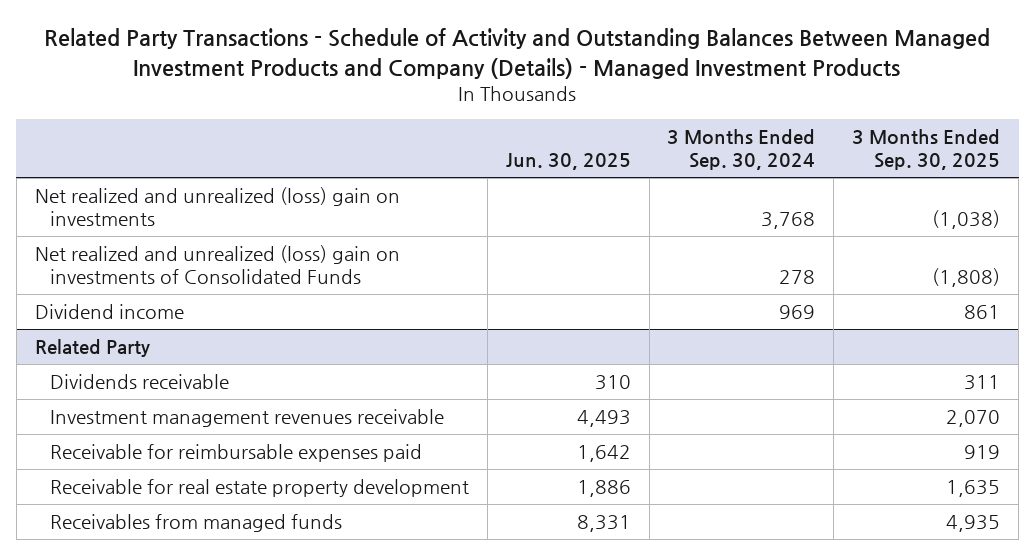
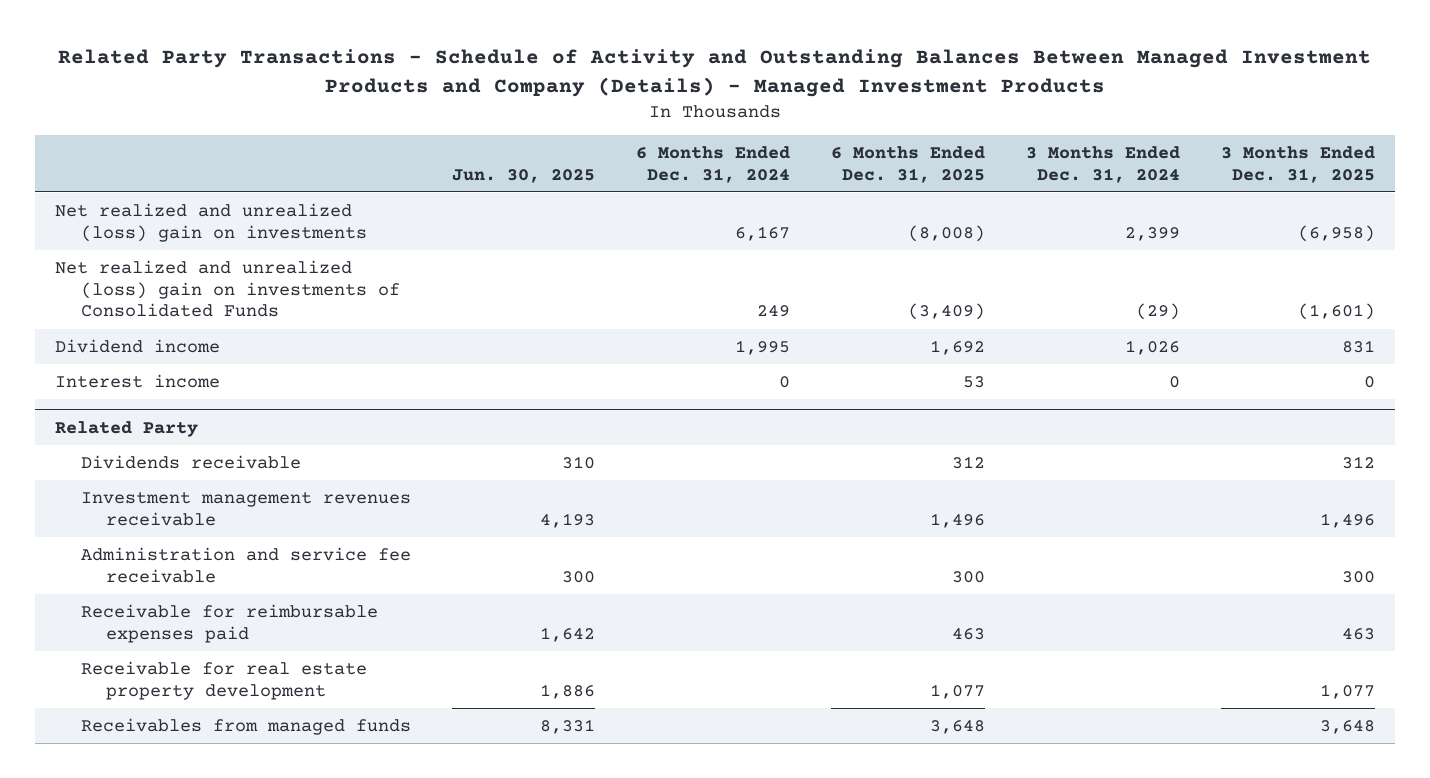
[667,129,816,170] 3 Months Ended Sep. 30, 2024 -> none
[852,129,1001,170] 3 Months Ended Sep. 30, 2025 -> none
none -> [635,145,790,183] 6 Months Ended Dec. 31, 2024
none -> [830,145,985,183] 6 Months Ended Dec. 31, 2025
none -> [1025,145,1180,183] 3 Months Ended Dec. 31, 2024
none -> [1220,145,1375,183] 3 Months Ended Dec. 31, 2025
none -> [55,373,221,388] Interest income
[576,410,631,428] 4,493 -> [539,512,595,528] 4,193
none -> [80,546,411,583] Administration and service fee receivable

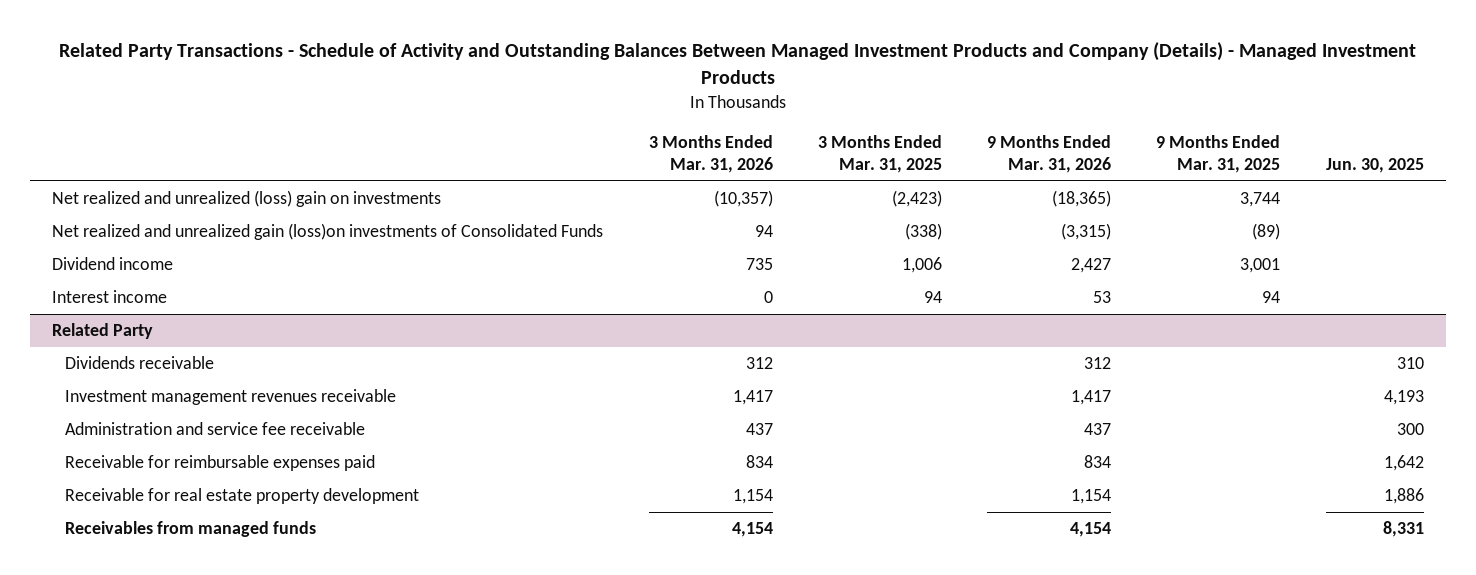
[635,145,790,183] 6 Months Ended Dec. 31, 2024 -> none
[830,145,985,183] 6 Months Ended Dec. 31, 2025 -> none
[1025,145,1180,183] 3 Months Ended Dec. 31, 2024 -> none
[1220,145,1375,183] 3 Months Ended Dec. 31, 2025 -> none
none -> [648,134,773,174] 3 Months Ended Mar. 31, 2026
none -> [817,134,942,174] 3 Months Ended Mar. 31, 2025
none -> [987,134,1112,174] 9 Months Ended Mar. 31, 2026
none -> [1156,134,1281,174] 9 Months Ended Mar. 31, 2025
[55,259,400,318] Net realized and unrealized (loss) gain on investments of Consolidated Funds -> [52,223,604,241] Net realized and unrealized gain (loss)on investments of Consolidated Funds

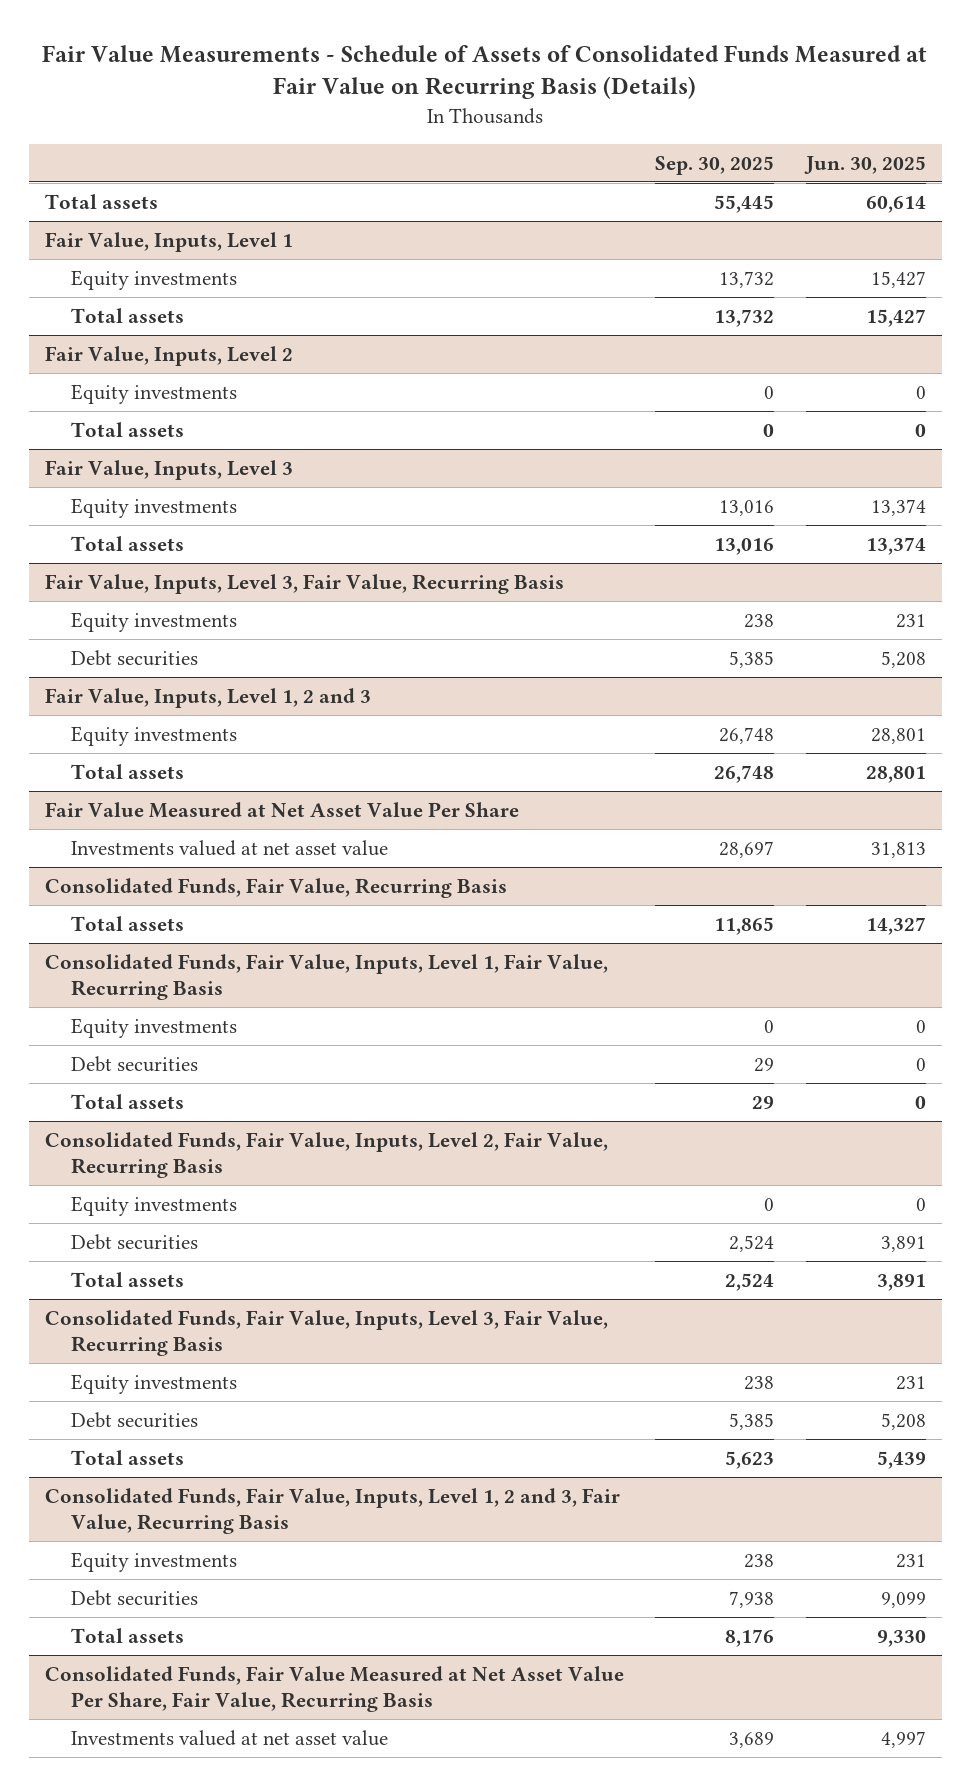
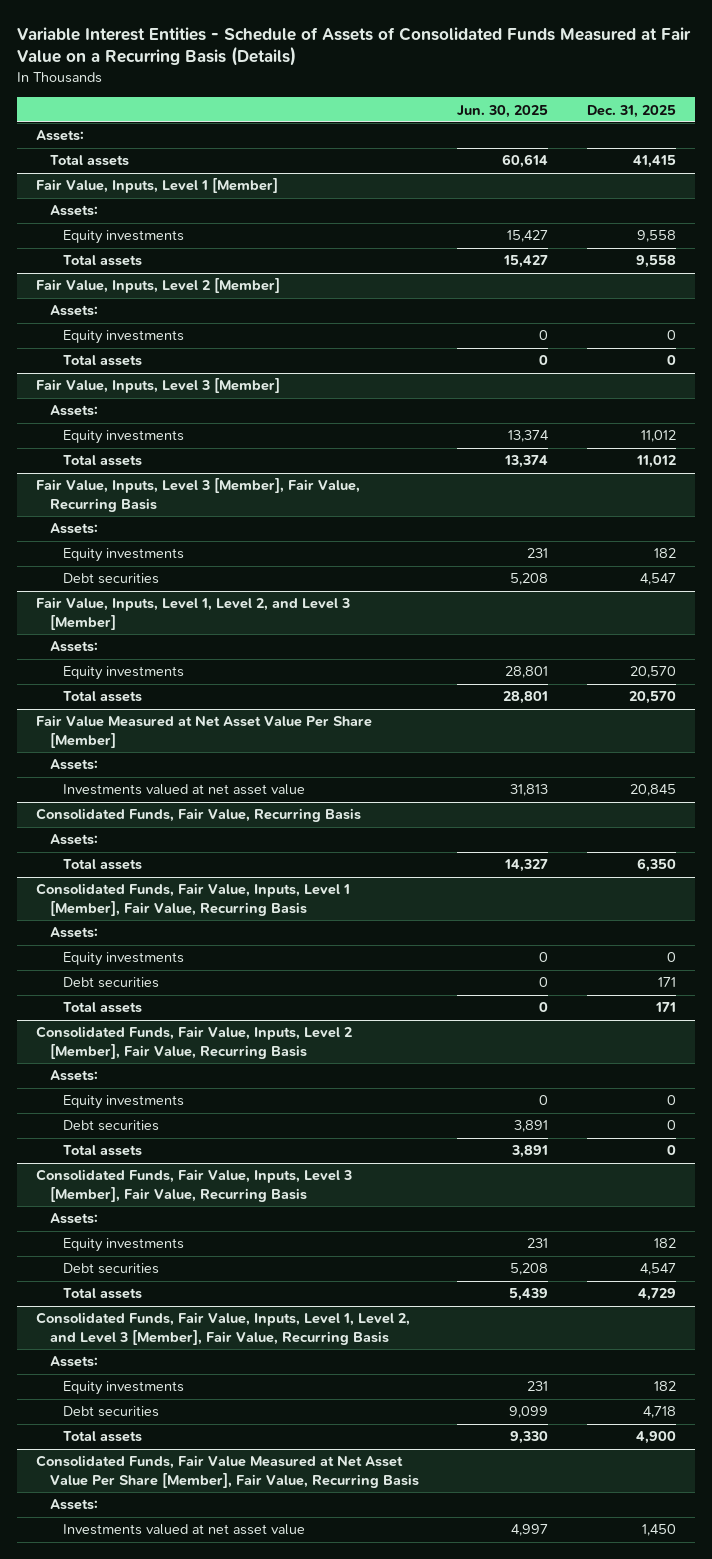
[42,44,928,100] Fair Value Measurements - Schedule of Assets of Consolidated Funds Measured at Fair Value on Recurring Basis (Details) -> [16,26,691,67] Variable Interest Entities - Schedule of Assets of Consolidated Funds Measured at Fair Value on a Recurring Basis (Details)
[655,155,775,175] Sep. 30, 2025 -> none
none -> [587,104,677,118] Dec. 31, 2025
none -> [36,130,85,142] Assets:
[44,231,293,252] Fair Value, Inputs, Level 1 -> [36,178,279,194] Fair Value, Inputs, Level 1 [Member]
none -> [49,205,98,217] Assets:
[44,345,293,366] Fair Value, Inputs, Level 2 -> [36,278,281,294] Fair Value, Inputs, Level 2 [Member]
none -> [49,305,98,317] Assets:
[44,459,293,480] Fair Value, Inputs, Level 3 -> [36,378,281,394] Fair Value, Inputs, Level 3 [Member]
none -> [49,405,98,417] Assets:
[44,573,564,594] Fair Value, Inputs, Level 3, Fair Value, Recurring Basis -> [36,478,361,513] Fair Value, Inputs, Level 3 [Member], Fair Value, Recurring Basis
none -> [49,523,98,535] Assets:
[44,687,371,708] Fair Value, Inputs, Level 1, 2 and 3 -> [36,597,351,631] Fair Value, Inputs, Level 1, Level 2, and Level 3 [Member]
none -> [49,641,98,653] Assets:
[44,801,519,818] Fair Value Measured at Net Asset Value Per Share -> [36,715,373,749] Fair Value Measured at Net Asset Value Per Share [Member]
none -> [49,759,98,771] Assets:
none -> [49,834,98,846] Assets:
[44,953,608,1000] Consolidated Funds, Fair Value, Inputs, Level 1, Fair Value, Recurring Basis -> [36,883,351,917] Consolidated Funds, Fair Value, Inputs, Level 1 [Member], Fair Value, Recurring Basis
none -> [49,927,98,939] Assets:
[44,1131,608,1178] Consolidated Funds, Fair Value, Inputs, Level 2, Fair Value, Recurring Basis -> [36,1026,353,1060] Consolidated Funds, Fair Value, Inputs, Level 2 [Member], Fair Value, Recurring Basis
none -> [49,1070,98,1082] Assets:
[44,1309,608,1356] Consolidated Funds, Fair Value, Inputs, Level 3, Fair Value, Recurring Basis -> [36,1169,353,1203] Consolidated Funds, Fair Value, Inputs, Level 3 [Member], Fair Value, Recurring Basis
none -> [49,1213,98,1225] Assets:
[44,1487,620,1534] Consolidated Funds, Fair Value, Inputs, Level 1, 2 and 3, Fair Value, Recurring Basis -> [36,1312,411,1346] Consolidated Funds, Fair Value, Inputs, Level 1, Level 2, and Level 3 [Member], Fair Value, Recurring Basis
none -> [49,1356,98,1368] Assets:
[44,1665,624,1712] Consolidated Funds, Fair Value Measured at Net Asset Value Per Share, Fair Value, Recurring Basis -> [36,1455,419,1489] Consolidated Funds, Fair Value Measured at Net Asset Value Per Share [Member], Fair Value, Recurring Basis
none -> [49,1499,98,1511] Assets:

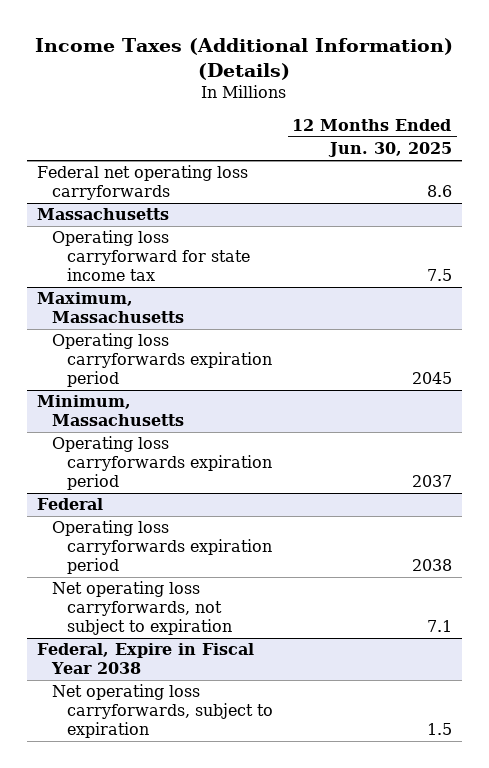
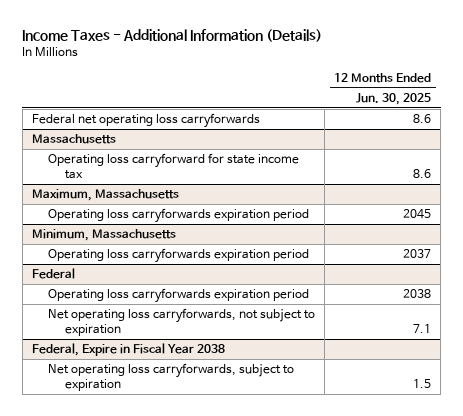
[35,37,454,80] Income Taxes (Additional Information) (Details) -> [22,29,323,43] Income Taxes - Additional Information (Details)
[426,269,452,282] 7.5 -> [413,169,432,179] 8.6

